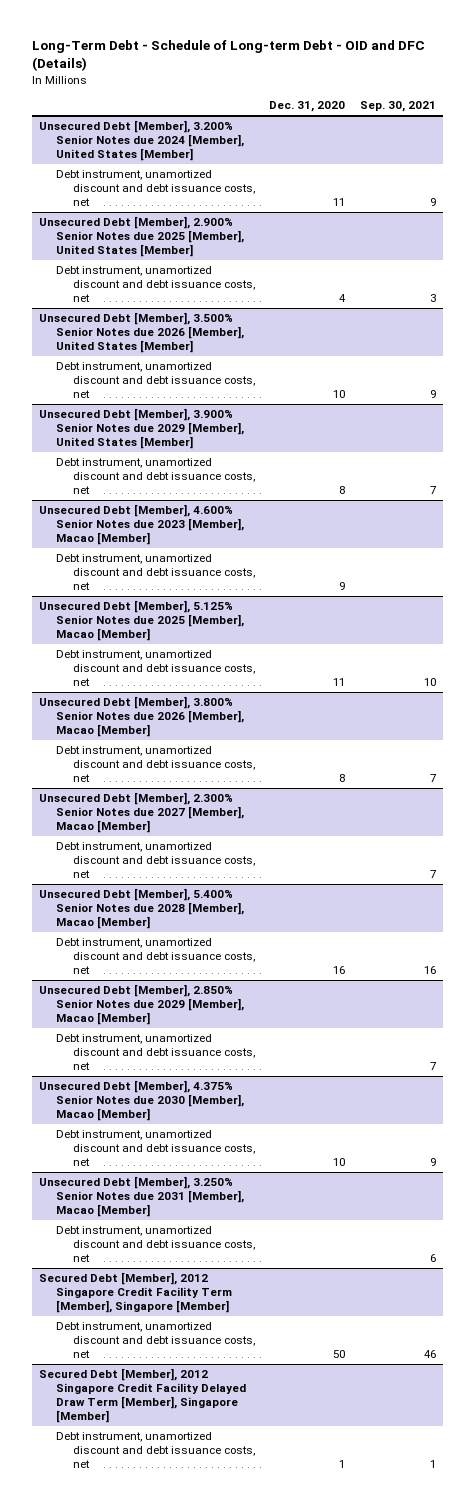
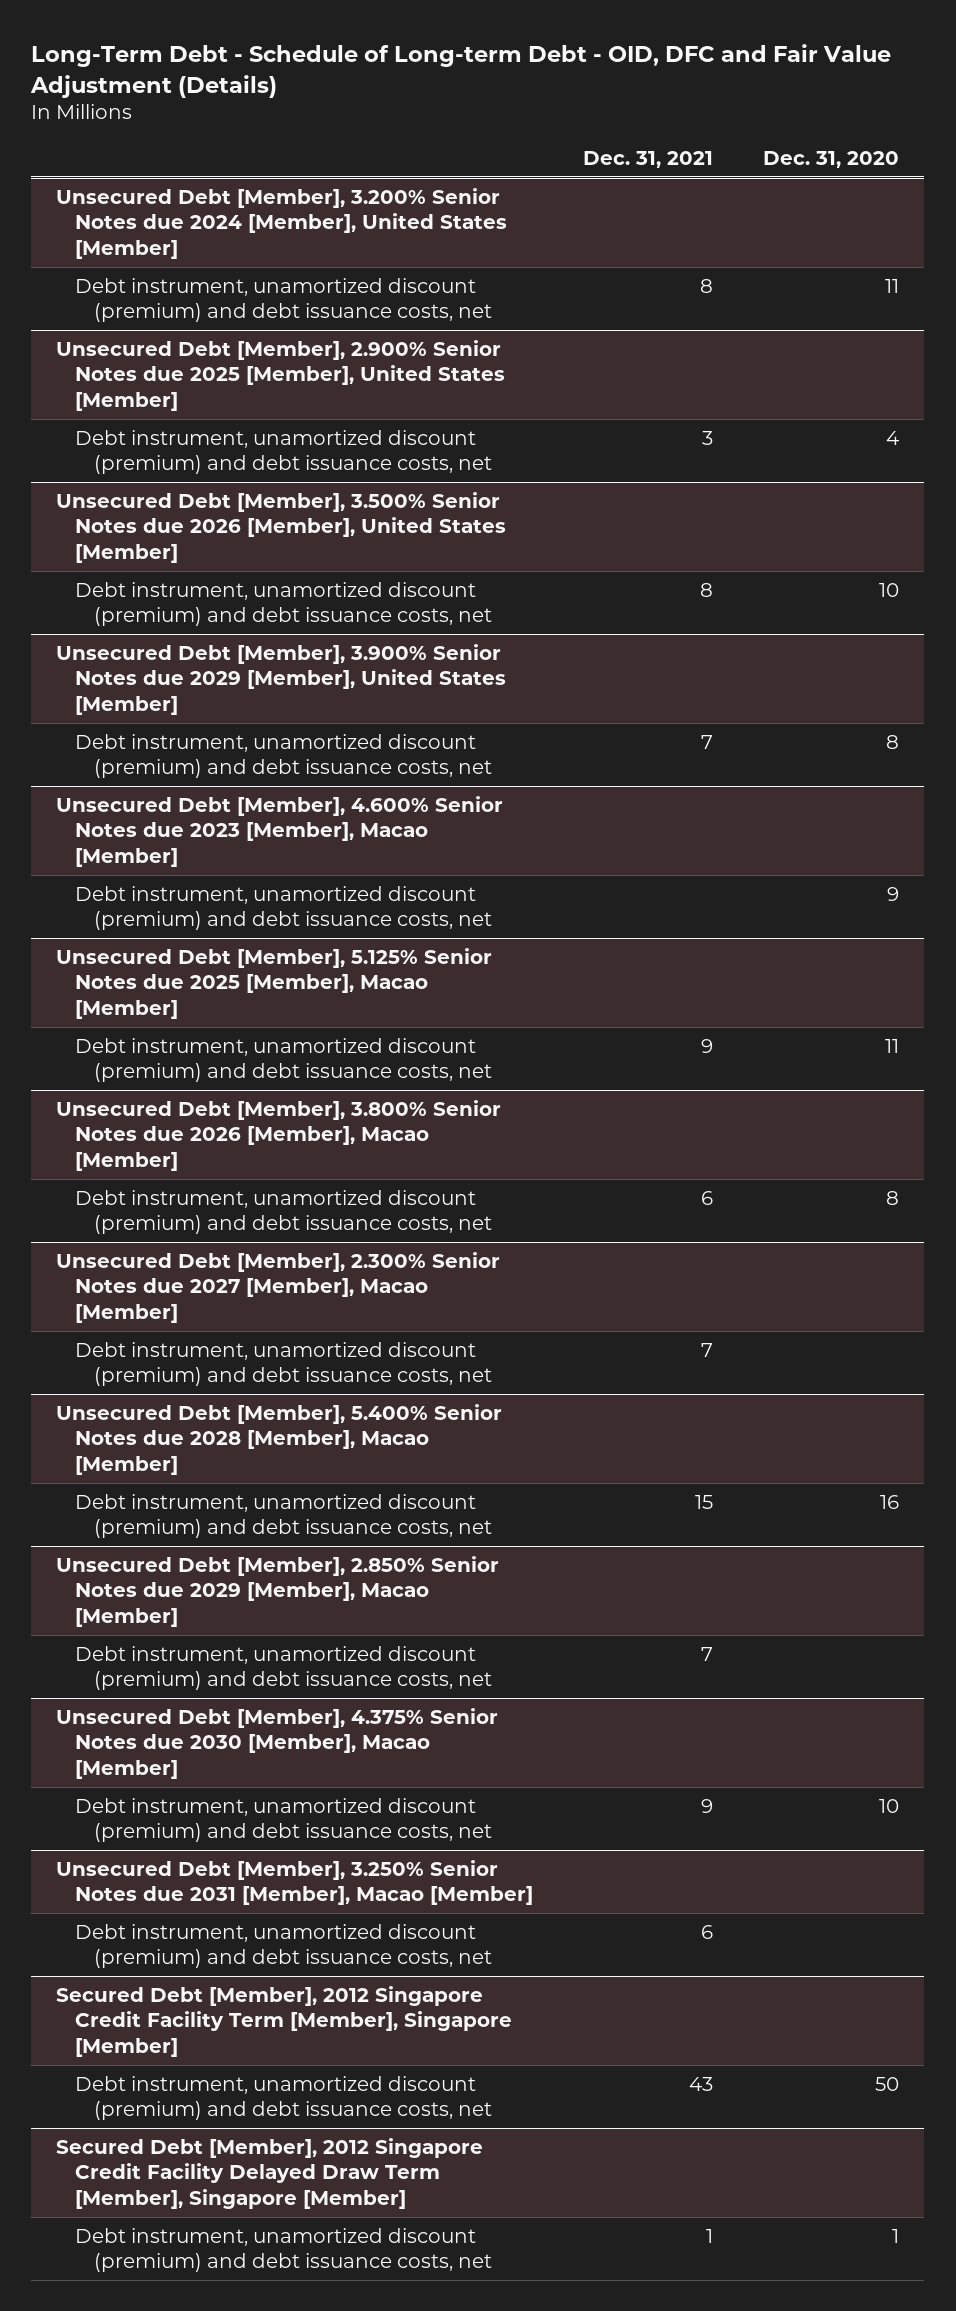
[31,39,425,71] Long-Term Debt - Schedule of Long-term Debt - OID and DFC (Details) -> [30,43,892,98] Long-Term Debt - Schedule of Long-term Debt - OID, DFC and Fair Value Adjustment (Details)
[359,101,436,113] Sep. 30, 2021 -> none
none -> [583,150,714,168] Dec. 31, 2021
[55,170,255,207] Debt instrument, unamortized discount and debt issuance costs, net -> [75,277,492,323] Debt instrument, unamortized discount (premium) and debt issuance costs, net
[55,266,255,303] Debt instrument, unamortized discount and debt issuance costs, net -> [75,429,492,475] Debt instrument, unamortized discount (premium) and debt issuance costs, net
[55,362,255,399] Debt instrument, unamortized discount and debt issuance costs, net -> [75,581,492,627] Debt instrument, unamortized discount (premium) and debt issuance costs, net
[55,458,255,495] Debt instrument, unamortized discount and debt issuance costs, net -> [75,733,492,779] Debt instrument, unamortized discount (premium) and debt issuance costs, net
[55,554,255,591] Debt instrument, unamortized discount and debt issuance costs, net -> [75,885,492,931] Debt instrument, unamortized discount (premium) and debt issuance costs, net
[55,650,255,687] Debt instrument, unamortized discount and debt issuance costs, net -> [75,1037,492,1083] Debt instrument, unamortized discount (premium) and debt issuance costs, net
[55,746,255,783] Debt instrument, unamortized discount and debt issuance costs, net -> [75,1189,492,1235] Debt instrument, unamortized discount (premium) and debt issuance costs, net
[55,842,255,879] Debt instrument, unamortized discount and debt issuance costs, net -> [75,1341,492,1387] Debt instrument, unamortized discount (premium) and debt issuance costs, net
[55,938,255,975] Debt instrument, unamortized discount and debt issuance costs, net -> [75,1493,492,1539] Debt instrument, unamortized discount (premium) and debt issuance costs, net
[55,1034,255,1071] Debt instrument, unamortized discount and debt issuance costs, net -> [75,1645,492,1691] Debt instrument, unamortized discount (premium) and debt issuance costs, net
[55,1130,255,1167] Debt instrument, unamortized discount and debt issuance costs, net -> [75,1797,492,1843] Debt instrument, unamortized discount (premium) and debt issuance costs, net
[55,1226,255,1263] Debt instrument, unamortized discount and debt issuance costs, net -> [75,1923,492,1969] Debt instrument, unamortized discount (premium) and debt issuance costs, net
[55,1322,255,1359] Debt instrument, unamortized discount and debt issuance costs, net -> [75,2075,492,2121] Debt instrument, unamortized discount (premium) and debt issuance costs, net
[55,1432,255,1469] Debt instrument, unamortized discount and debt issuance costs, net -> [75,2227,492,2273] Debt instrument, unamortized discount (premium) and debt issuance costs, net

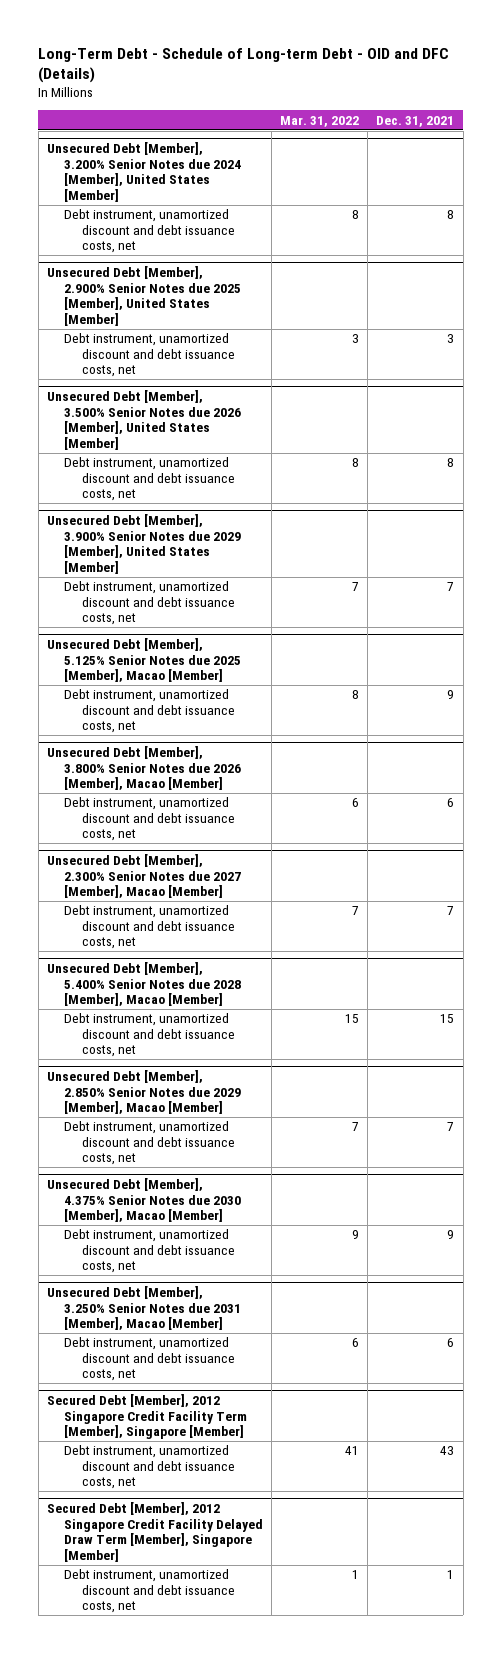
[30,43,892,98] Long-Term Debt - Schedule of Long-term Debt - OID, DFC and Fair Value Adjustment (Details) -> [38,47,450,84] Long-Term Debt - Schedule of Long-term Debt - OID and DFC (Details)
[763,150,900,168] Dec. 31, 2020 -> none
none -> [280,115,360,127] Mar. 31, 2022
[75,277,492,323] Debt instrument, unamortized discount (premium) and debt issuance costs, net -> [64,209,235,254] Debt instrument, unamortized discount and debt issuance costs, net
[75,429,492,475] Debt instrument, unamortized discount (premium) and debt issuance costs, net -> [64,333,235,378] Debt instrument, unamortized discount and debt issuance costs, net
[75,581,492,627] Debt instrument, unamortized discount (premium) and debt issuance costs, net -> [64,457,235,502] Debt instrument, unamortized discount and debt issuance costs, net
[56,795,504,868] Unsecured Debt [Member], 4.600% Senior Notes due 2023 [Member], Macao [Member] -> none
[75,885,492,931] Debt instrument, unamortized discount (premium) and debt issuance costs, net -> none
[75,733,492,779] Debt instrument, unamortized discount (premium) and debt issuance costs, net -> [64,581,235,626] Debt instrument, unamortized discount and debt issuance costs, net
[75,1037,492,1083] Debt instrument, unamortized discount (premium) and debt issuance costs, net -> [64,689,235,734] Debt instrument, unamortized discount and debt issuance costs, net
[75,1189,492,1235] Debt instrument, unamortized discount (premium) and debt issuance costs, net -> [64,797,235,842] Debt instrument, unamortized discount and debt issuance costs, net
[75,1341,492,1387] Debt instrument, unamortized discount (premium) and debt issuance costs, net -> [64,905,235,950] Debt instrument, unamortized discount and debt issuance costs, net
[75,1493,492,1539] Debt instrument, unamortized discount (premium) and debt issuance costs, net -> [64,1013,235,1058] Debt instrument, unamortized discount and debt issuance costs, net
[75,1645,492,1691] Debt instrument, unamortized discount (premium) and debt issuance costs, net -> [64,1121,235,1166] Debt instrument, unamortized discount and debt issuance costs, net
[75,1797,492,1843] Debt instrument, unamortized discount (premium) and debt issuance costs, net -> [64,1229,235,1274] Debt instrument, unamortized discount and debt issuance costs, net
[75,1923,492,1969] Debt instrument, unamortized discount (premium) and debt issuance costs, net -> [64,1337,235,1382] Debt instrument, unamortized discount and debt issuance costs, net
[75,2075,492,2121] Debt instrument, unamortized discount (premium) and debt issuance costs, net -> [64,1445,235,1490] Debt instrument, unamortized discount and debt issuance costs, net
[75,2227,492,2273] Debt instrument, unamortized discount (premium) and debt issuance costs, net -> [64,1569,235,1614] Debt instrument, unamortized discount and debt issuance costs, net

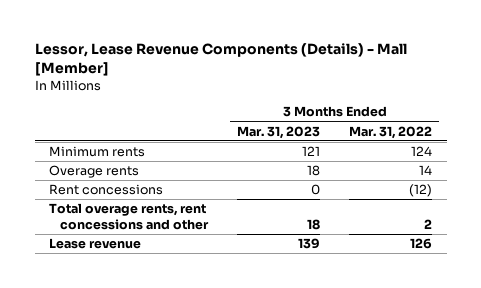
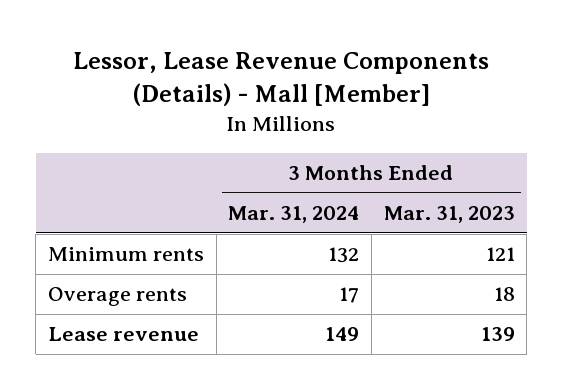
[349,125,433,139] Mar. 31, 2022 -> none
none -> [228,206,360,224] Mar. 31, 2024
[49,184,164,196] Rent concessions -> none
[49,203,209,230] Total overage rents, rent concessions and other -> none

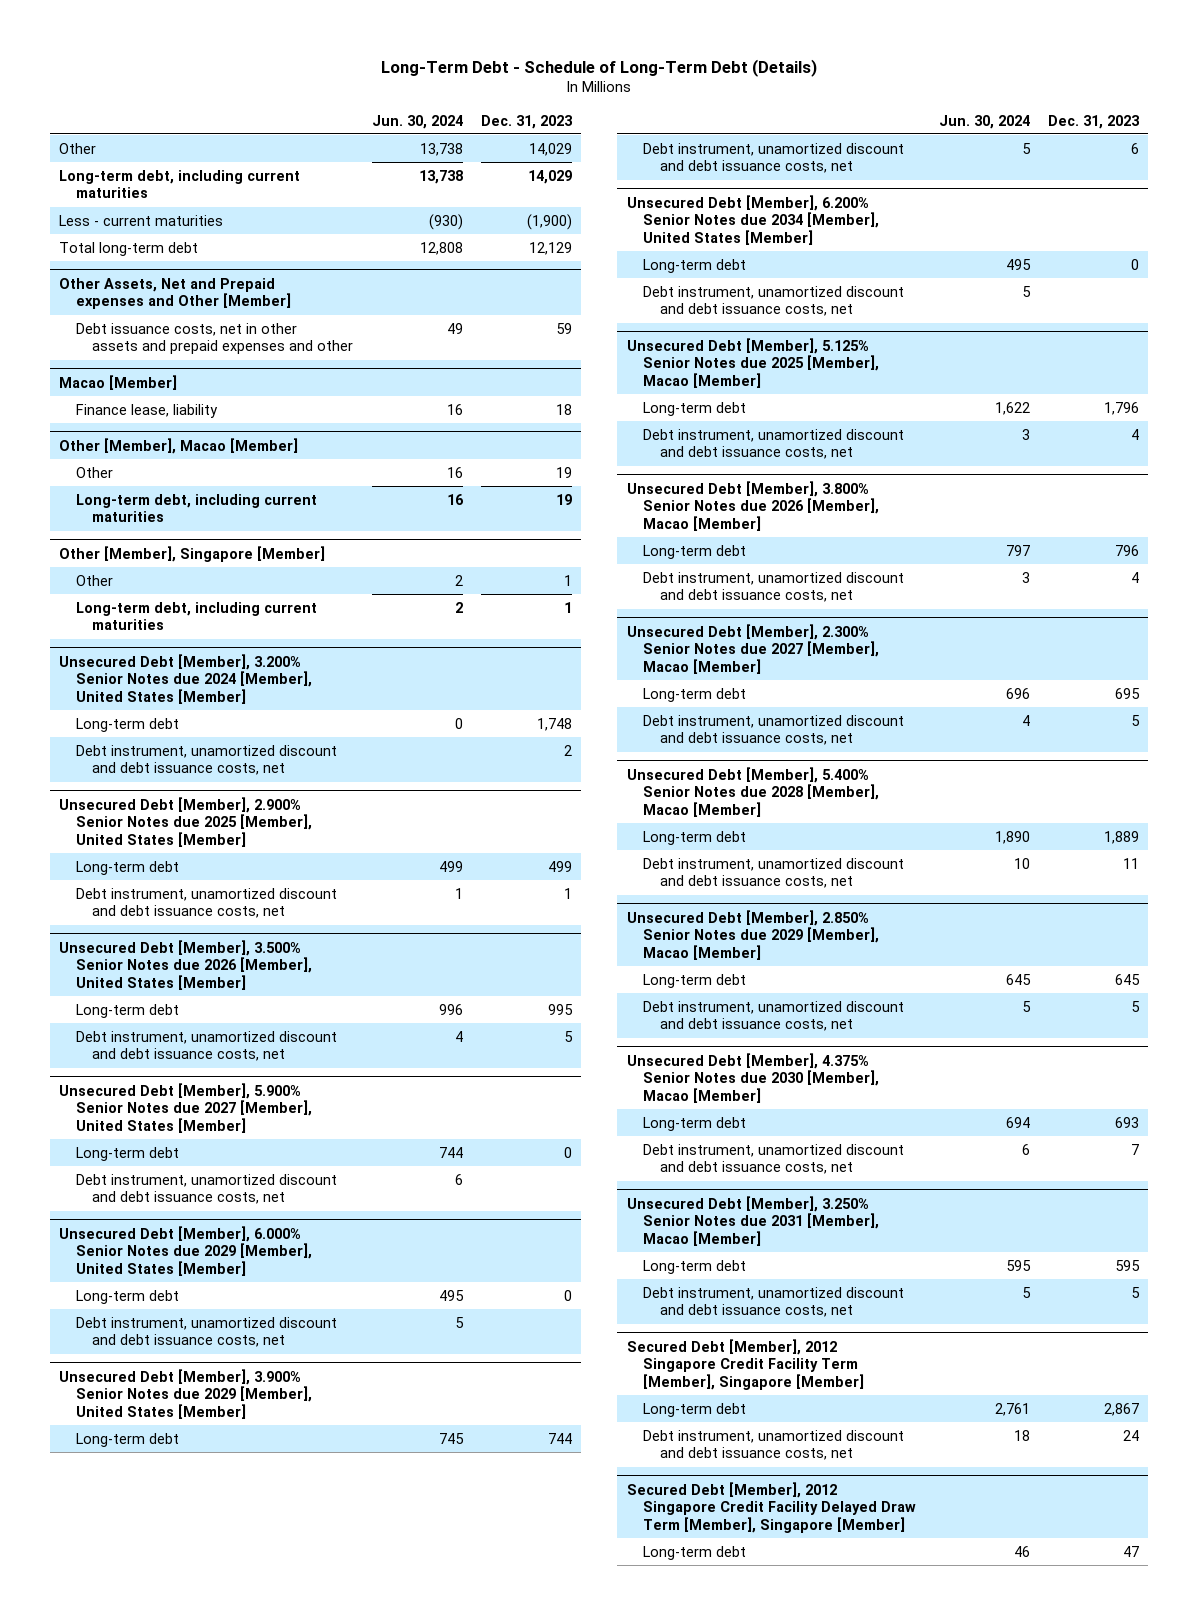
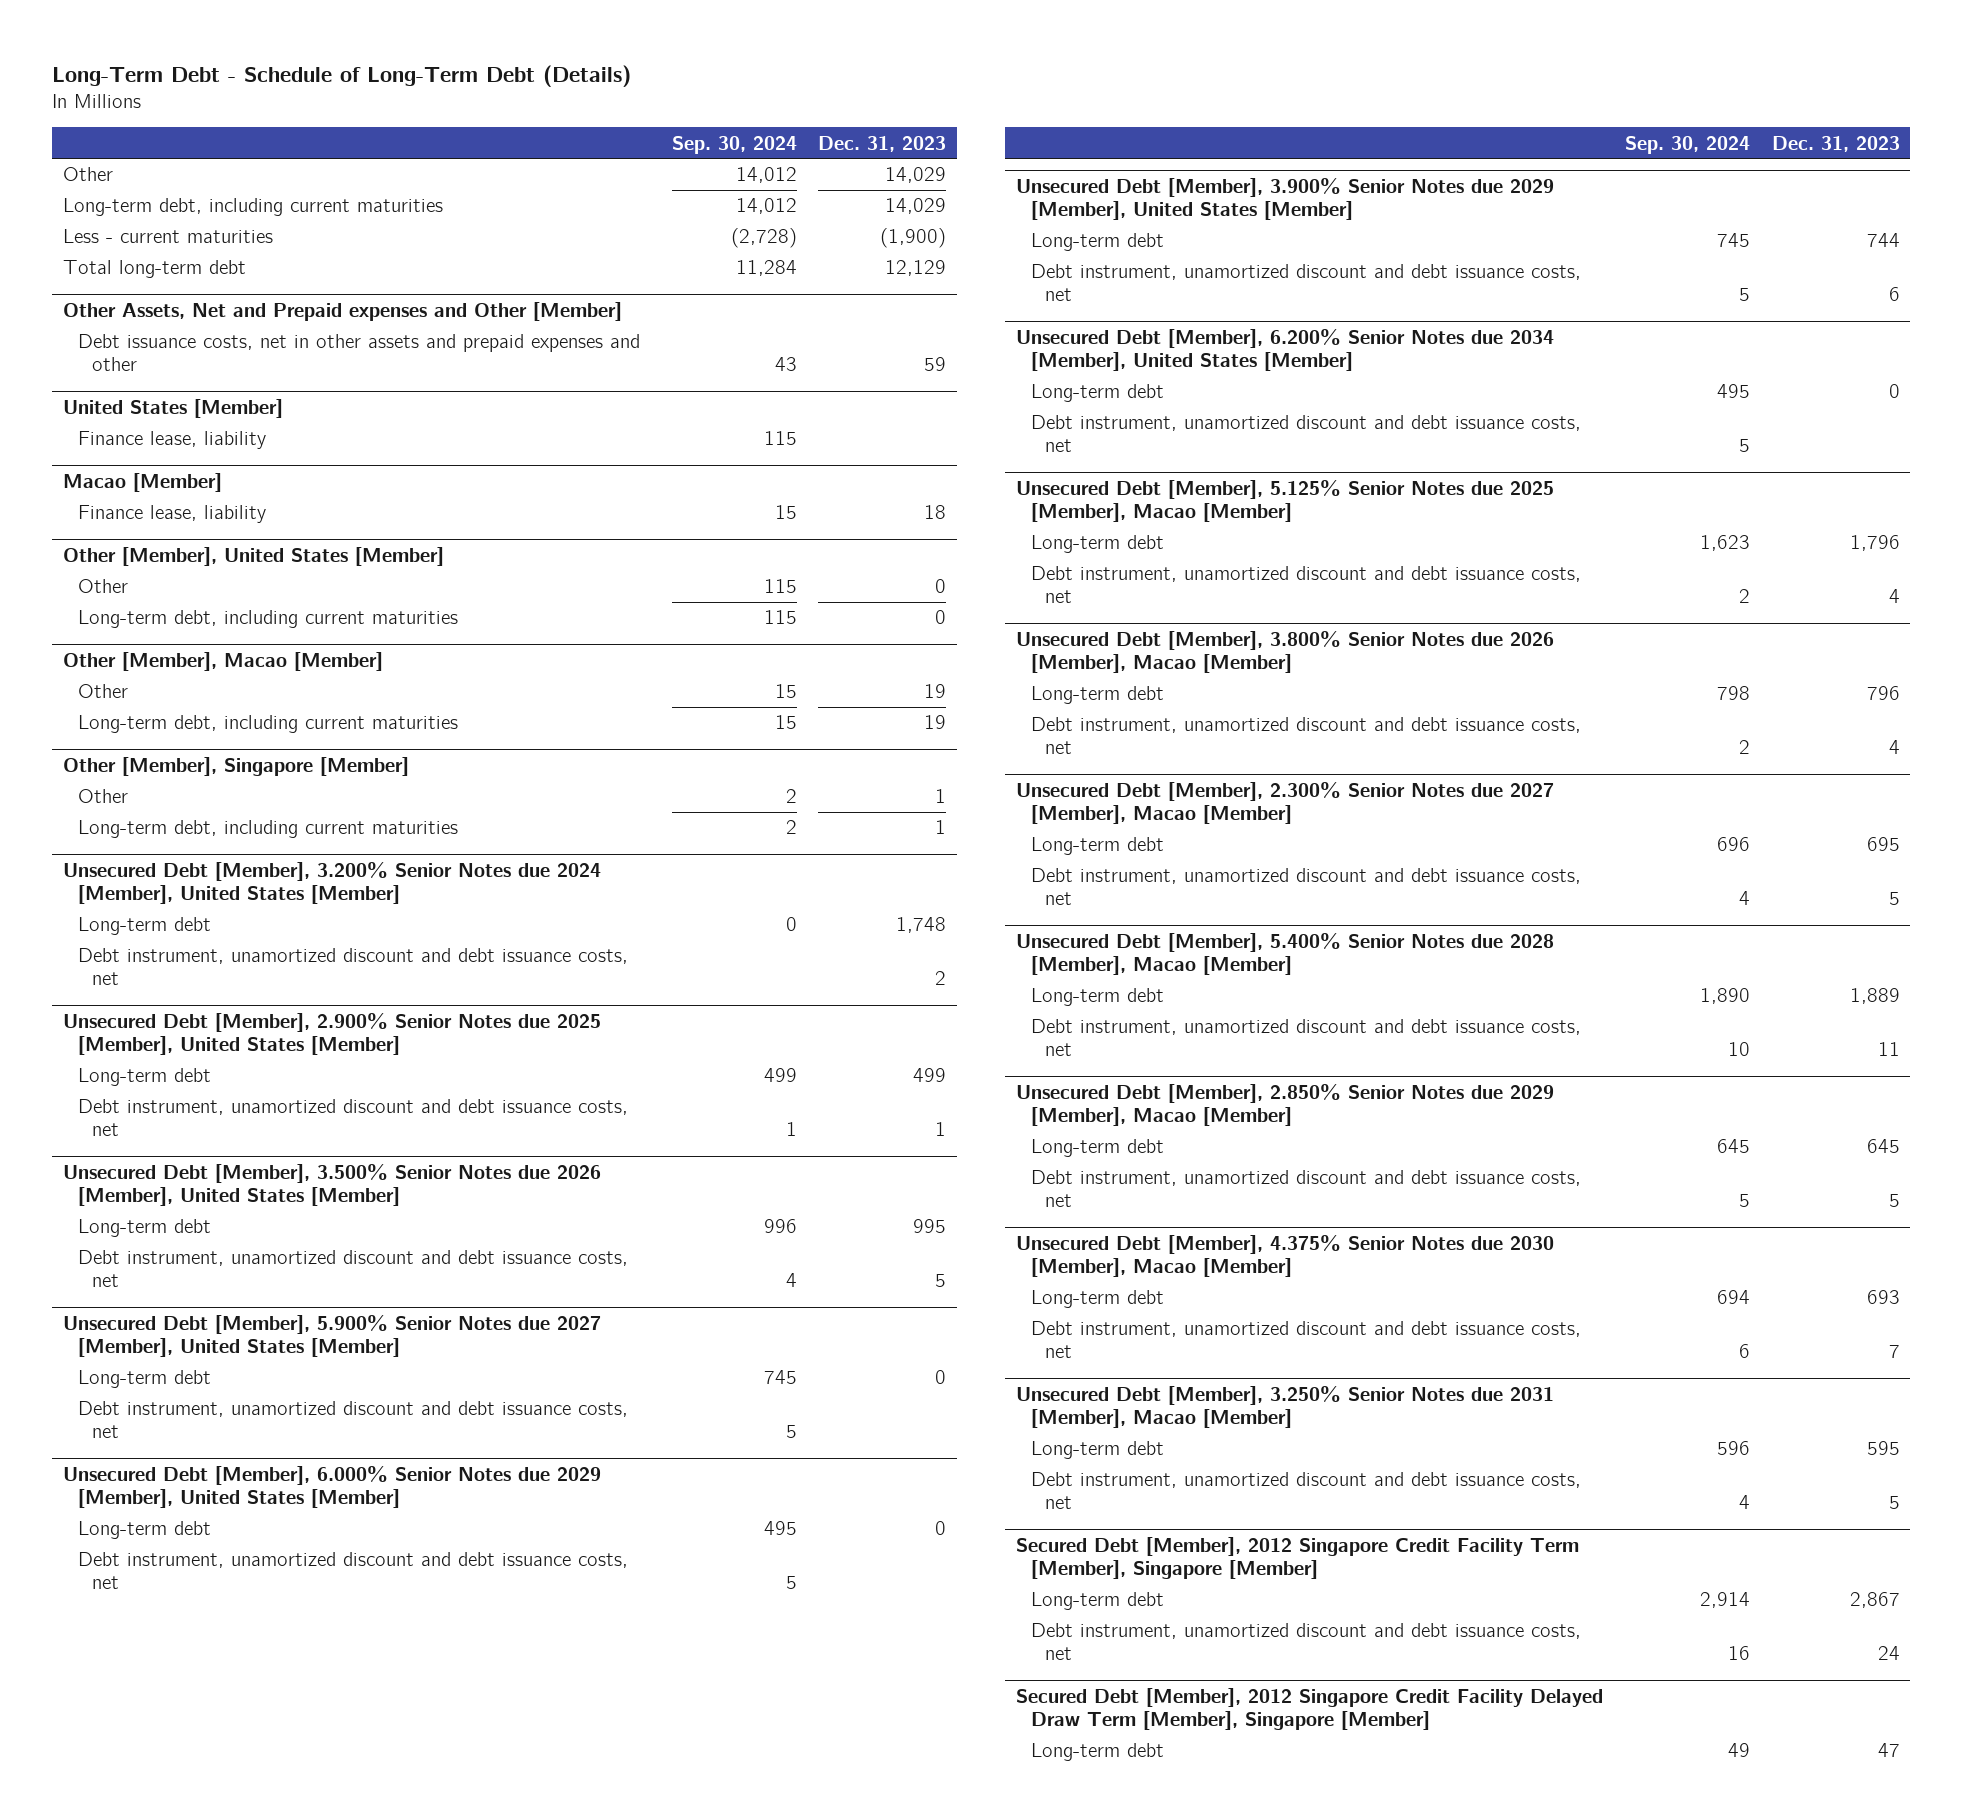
[371,114,463,129] Jun. 30, 2024 -> none
none -> [671,135,797,154] Sep. 30, 2024
none -> [62,398,283,418] United States [Member]
none -> [77,431,266,450] Finance lease, liability
none -> [62,546,444,566] Other [Member], United States [Member]
none -> [77,579,128,594] Other
none -> [77,610,458,629] Long-term debt, including current maturities

